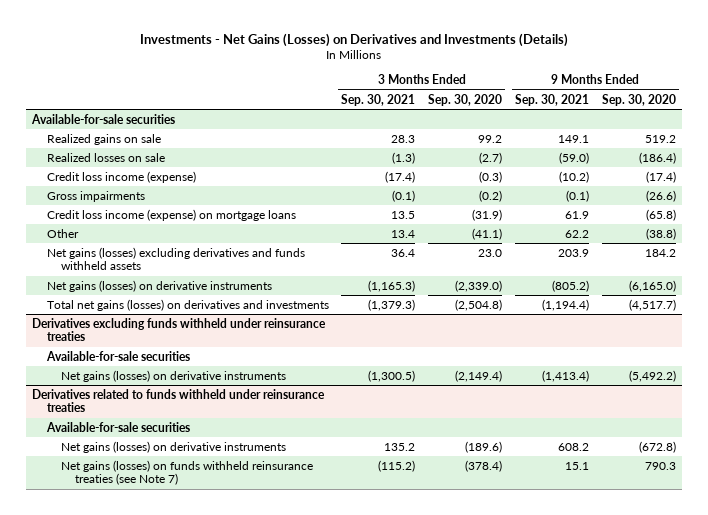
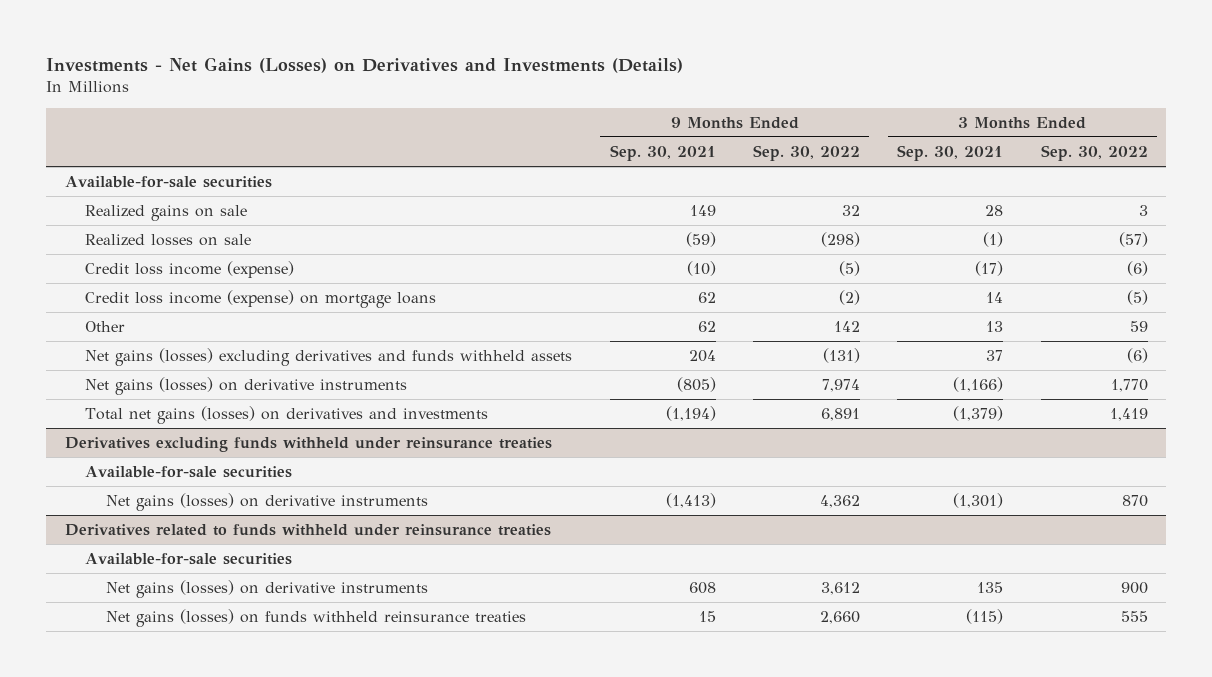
[428,93,503,106] Sep. 30, 2020 -> none
[601,93,676,106] Sep. 30, 2020 -> none
none -> [752,144,860,161] Sep. 30, 2022
none -> [1040,144,1148,161] Sep. 30, 2022
[46,190,145,202] Gross impairments -> none
[391,134,416,143] 28.3 -> [985,204,1004,216] 28
[557,134,589,143] 149.1 -> [689,204,716,216] 149
[392,151,416,164] (1.3) -> [983,231,1004,247] (1)
[558,151,589,164] (59.0) -> [685,231,716,247] (59)
[385,170,416,183] (17.4) -> [975,260,1004,276] (17)
[558,170,589,183] (10.2) -> [686,260,716,276] (10)
[391,210,416,219] 13.5 -> [986,291,1004,303] 14
[564,210,589,219] 61.9 -> [697,291,716,303] 62
[391,229,416,238] 13.4 -> [986,320,1004,332] 13
[564,229,589,238] 62.2 -> [697,320,716,332] 62
[391,248,416,257] 36.4 -> [986,349,1004,361] 37
[557,248,589,257] 203.9 -> [688,349,716,362] 204
[368,279,416,292] (1,165.3) -> [953,376,1004,392] (1,166)
[551,279,589,292] (805.2) -> [676,376,716,392] (805)
[368,298,416,311] (1,379.3) -> [953,405,1004,421] (1,379)
[541,298,589,311] (1,194.4) -> [665,405,716,421] (1,194)
[368,369,416,382] (1,300.5) -> [953,492,1004,508] (1,301)
[541,369,589,382] (1,413.4) -> [665,492,716,508] (1,413)
[384,442,416,451] 135.2 -> [977,581,1004,593] 135
[557,442,589,451] 608.2 -> [688,581,716,594] 608
[60,459,313,486] Net gains (losses) on funds withheld reinsurance treaties (see Note 7) -> [105,608,526,627] Net gains (losses) on funds withheld reinsurance treaties
[378,459,416,472] (115.2) -> [966,608,1004,624] (115)
[564,461,589,470] 15.1 -> [698,610,716,622] 15

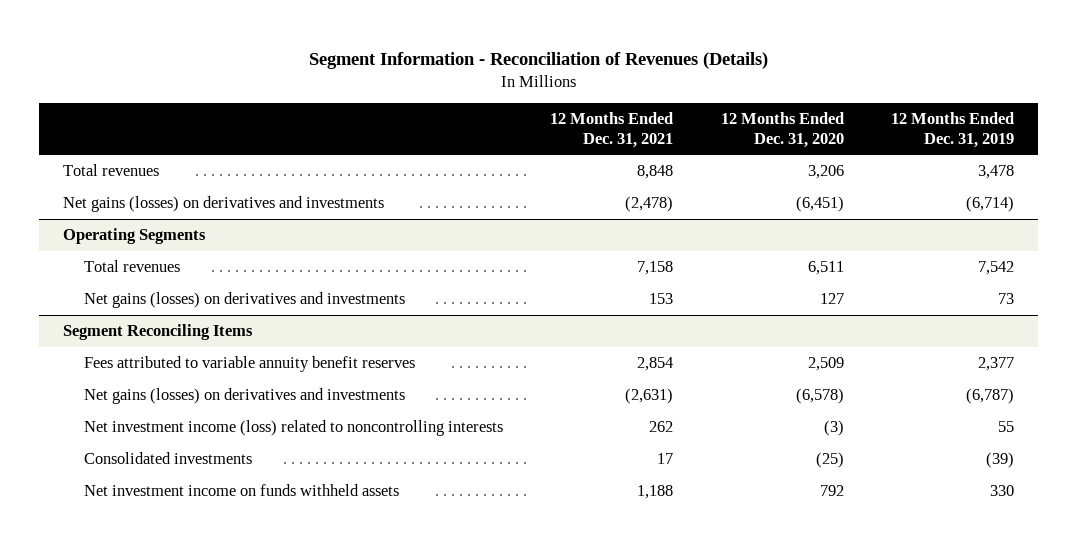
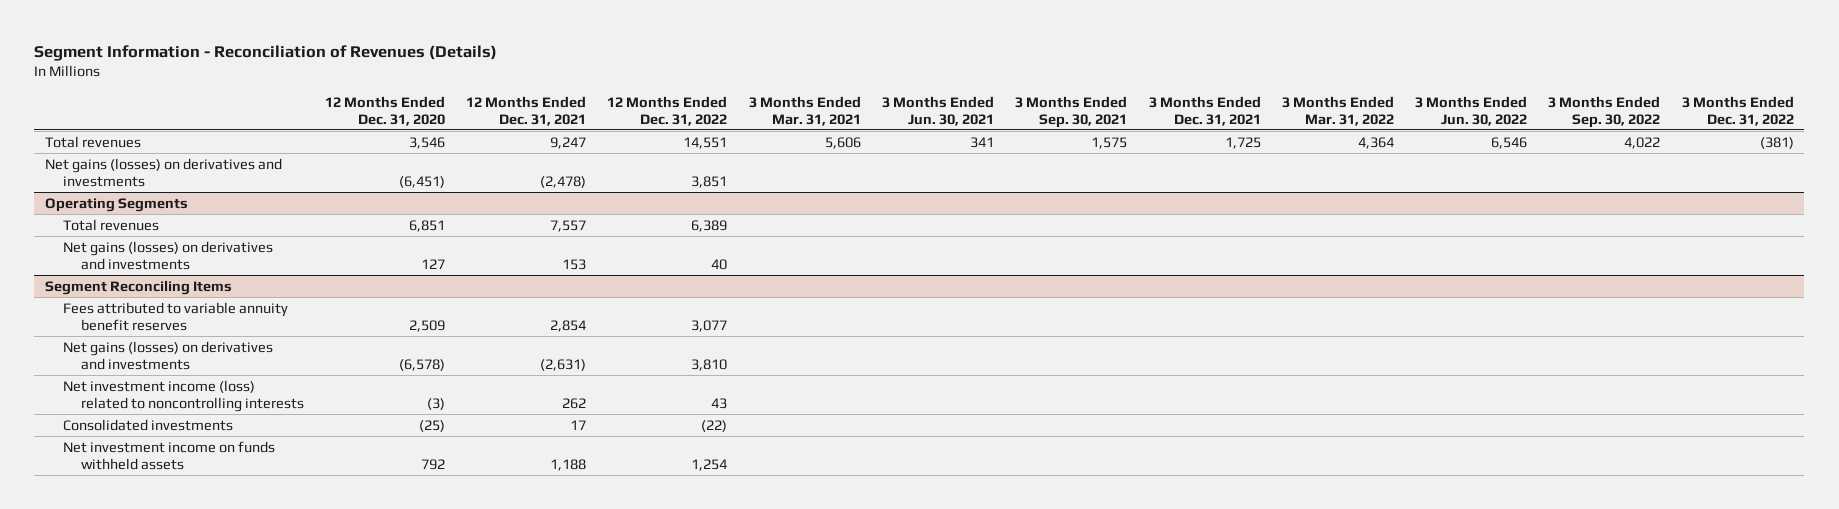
[891,112,1015,148] 12 Months Ended Dec. 31, 2019 -> none
none -> [607,95,728,126] 12 Months Ended Dec. 31, 2022
none -> [748,95,861,126] 3 Months Ended Mar. 31, 2021
none -> [881,95,994,126] 3 Months Ended Jun. 30, 2021
none -> [1015,95,1128,128] 3 Months Ended Sep. 30, 2021
none -> [1148,95,1261,126] 3 Months Ended Dec. 31, 2021
none -> [1281,95,1394,126] 3 Months Ended Mar. 31, 2022
none -> [1415,95,1528,126] 3 Months Ended Jun. 30, 2022
none -> [1548,95,1661,128] 3 Months Ended Sep. 30, 2022
none -> [1681,95,1794,126] 3 Months Ended Dec. 31, 2022
[637,165,674,180] 8,848 -> [550,136,587,149] 9,247
[807,165,844,180] 3,206 -> [408,136,445,149] 3,546
[637,261,674,276] 7,158 -> [550,219,587,232] 7,557
[807,261,844,276] 6,511 -> [408,219,445,232] 6,851

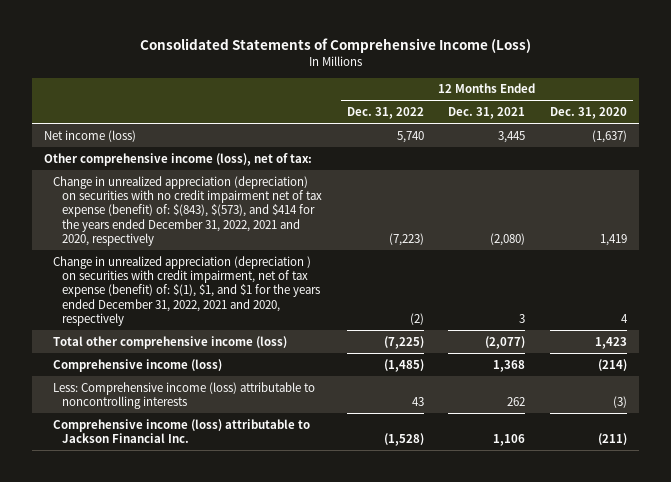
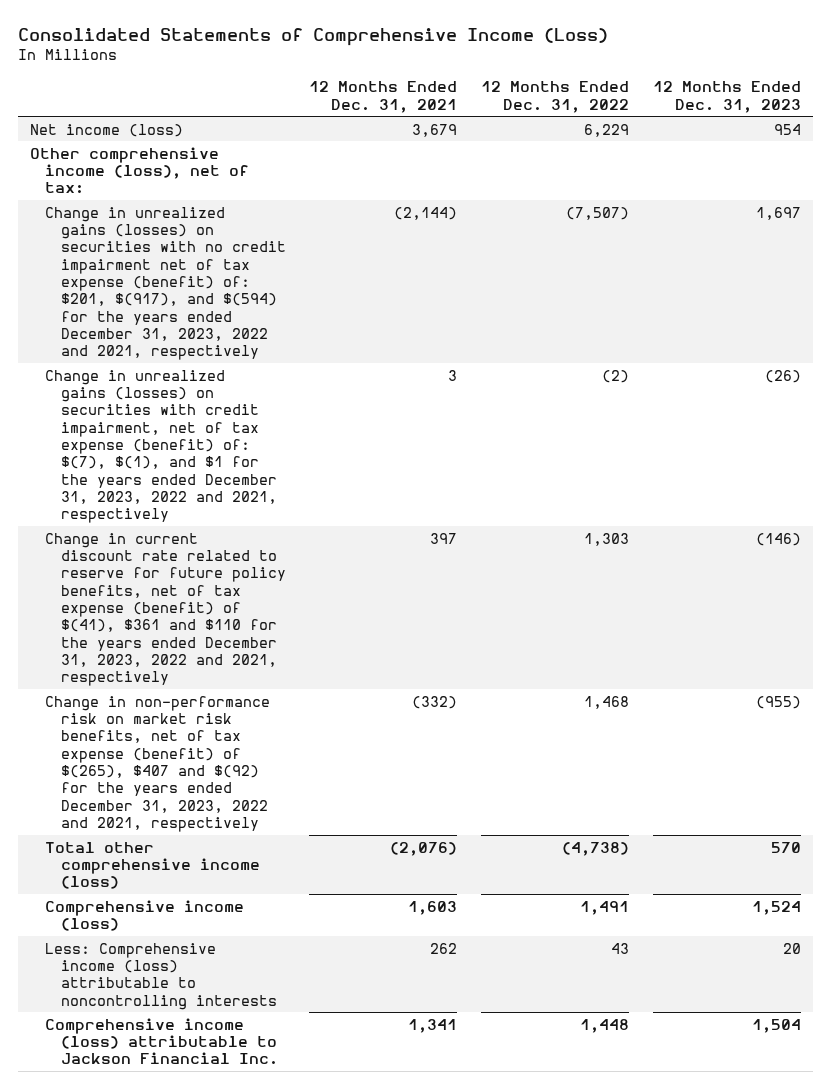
[550,107,628,120] Dec. 31, 2020 -> none
none -> [652,81,801,113] 12 Months Ended Dec. 31, 2023
[396,130,424,143] 5,740 -> [584,123,630,137] 6,229
[498,130,526,143] 3,445 -> [412,123,458,137] 3,679
[53,175,323,247] Change in unrealized appreciation (depreciation) on securities with no credit impairment net of tax expense (benefit) of: $(843), $(573), and $414 for the years ended December 31, 2022, 2021 and 2020, respectively -> [45,206,286,361] Change in unrealized gains (losses) on securities with no credit impairment net of tax expense (benefit) of: $201, $(917), and $(594) for the years ended December 31, 2023, 2022 and 2021, respectively
[388,233,424,247] (7,223) -> [566,206,630,220] (7,507)
[490,233,526,247] (2,080) -> [394,206,458,220] (2,144)
[53,255,321,327] Change in unrealized appreciation (depreciation ) on securities with credit impairment, net of tax expense (benefit) of: $(1), $1, and $1 for the years ended December 31, 2022, 2021 and 2020, respectively -> [45,369,277,524] Change in unrealized gains (losses) on securities with credit impairment, net of tax expense (benefit) of: $(7), $(1), and $1 for the years ended December 31, 2023, 2022 and 2021, respectively
none -> [45,532,286,687] Change in current discount rate related to reserve for future policy benefits, net of tax expense (benefit) of $(41), $361 and $110 for the years ended December 31, 2023, 2022 and 2021, respectively
none -> [45,695,271,833] Change in non-performance risk on market risk benefits, net of tax expense (benefit) of $(265), $407 and $(92) for the years ended December 31, 2023, 2022 and 2021, respectively
[383,335,424,349] (7,225) -> [562,841,630,856] (4,738)
[485,335,526,349] (2,077) -> [390,841,458,856] (2,076)
[383,358,424,372] (1,485) -> [580,900,630,915] 1,491
[493,359,526,372] 1,368 -> [408,900,458,915] 1,603
[383,433,424,447] (1,528) -> [580,1018,630,1033] 1,448
[493,434,526,447] 1,106 -> [408,1018,458,1033] 1,341

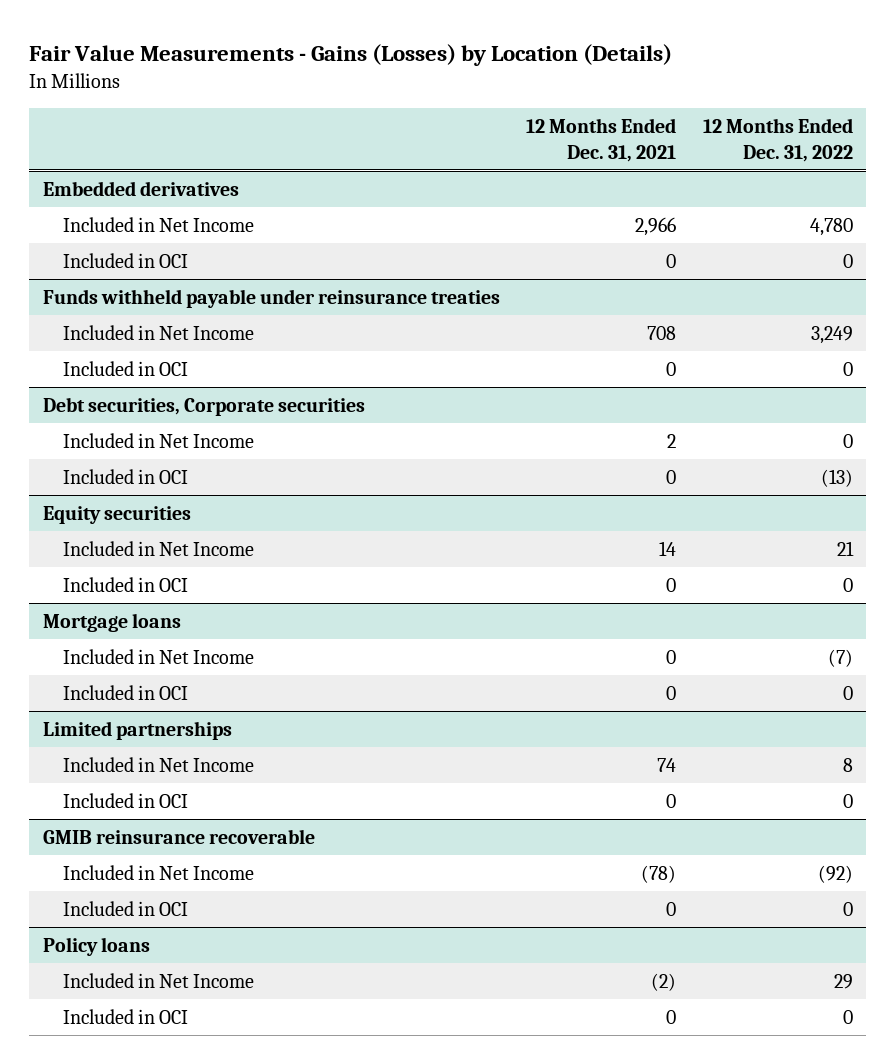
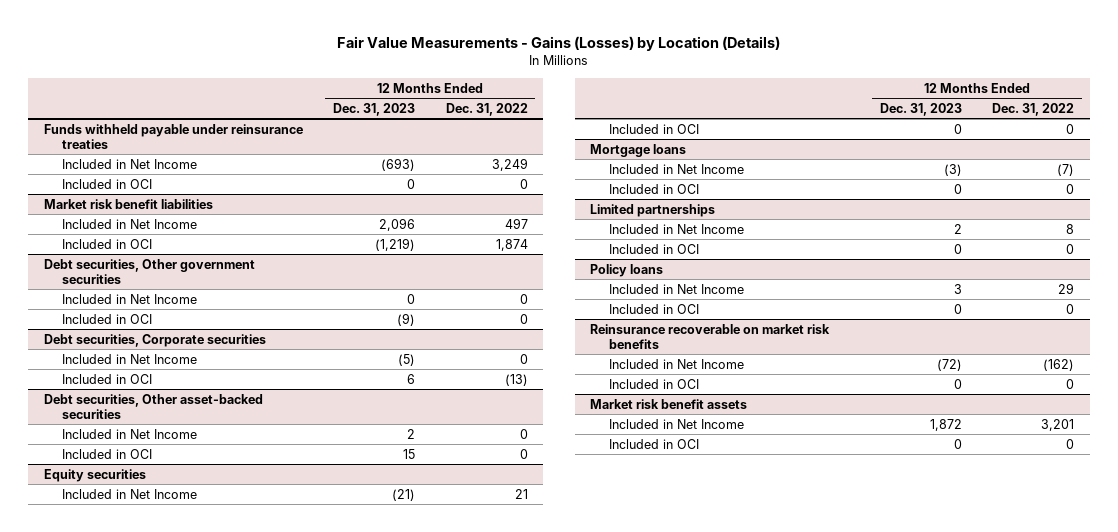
[526,117,677,162] 12 Months Ended Dec. 31, 2021 -> none
none -> [333,102,416,116] Dec. 31, 2023
[42,180,239,196] Embedded derivatives -> none
[62,216,254,232] Included in Net Income -> none
[62,252,188,268] Included in OCI -> none
none -> [43,198,213,209] Market risk benefit liabilities
none -> [62,218,198,229] Included in Net Income
none -> [62,238,153,249] Included in OCI
none -> [43,258,255,284] Debt securities, Other government securities
none -> [62,293,198,304] Included in Net Income
none -> [62,313,153,324] Included in OCI
none -> [43,393,263,419] Debt securities, Other asset-backed securities
none -> [62,428,198,439] Included in Net Income
none -> [62,448,153,459] Included in OCI
[42,828,315,844] GMIB reinsurance recoverable -> none
[62,864,254,880] Included in Net Income -> none
[62,900,188,916] Included in OCI -> none
none -> [590,323,831,349] Reinsurance recoverable on market risk benefits
none -> [608,358,744,369] Included in Net Income
none -> [608,378,699,389] Included in OCI
none -> [590,398,748,409] Market risk benefit assets
none -> [608,418,744,429] Included in Net Income
none -> [608,438,699,449] Included in OCI

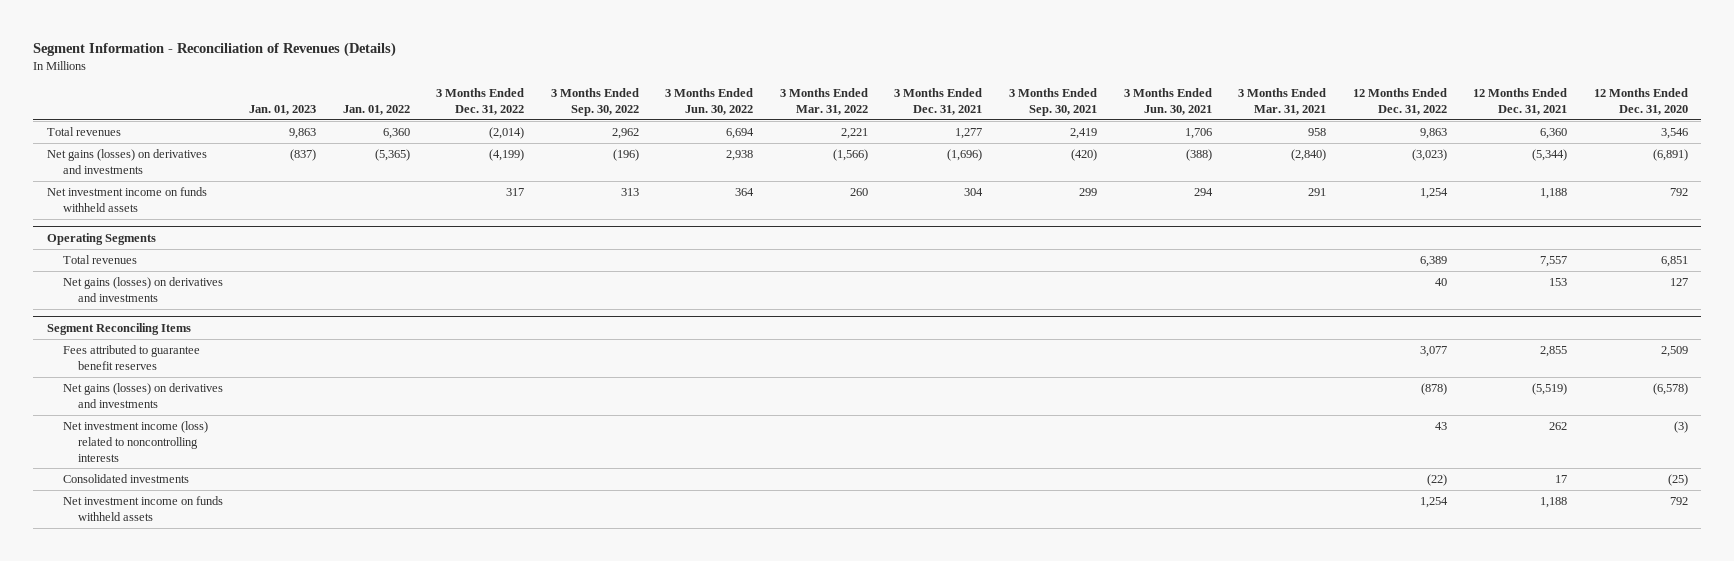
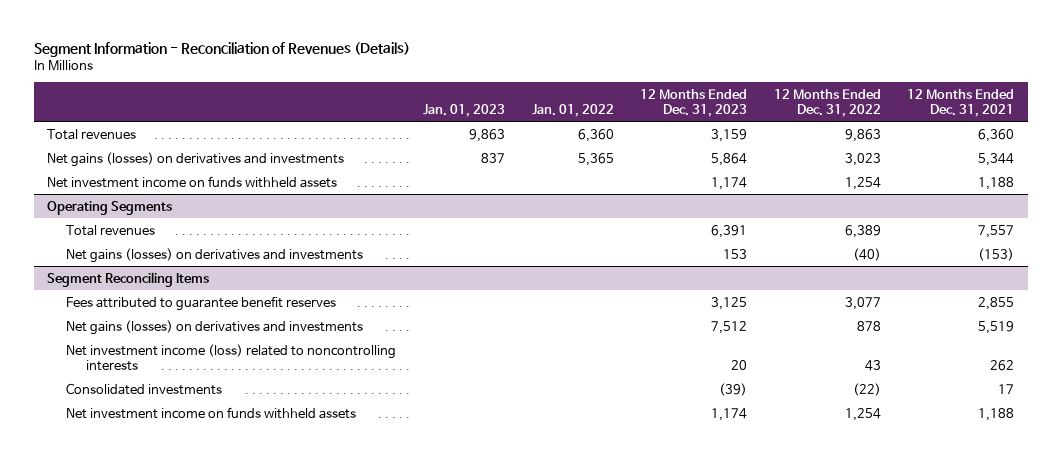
[436,88,525,116] 3 Months Ended Dec. 31, 2022 -> none
[550,88,639,117] 3 Months Ended Sep. 30, 2022 -> none
[665,88,754,116] 3 Months Ended Jun. 30, 2022 -> none
[779,88,868,116] 3 Months Ended Mar. 31, 2022 -> none
[894,88,983,116] 3 Months Ended Dec. 31, 2021 -> none
[1008,88,1097,117] 3 Months Ended Sep. 30, 2021 -> none
[1123,88,1212,116] 3 Months Ended Jun. 30, 2021 -> none
[1238,88,1327,116] 3 Months Ended Mar. 31, 2021 -> none
[1593,88,1688,116] 12 Months Ended Dec. 31, 2020 -> none
none -> [640,88,748,117] 12 Months Ended Dec. 31, 2023
[290,148,317,161] (837) -> [481,152,506,163] 837
[374,148,410,161] (5,365) -> [577,152,614,166] 5,365
[1411,148,1447,161] (3,023) -> [844,152,881,166] 3,023
[1532,148,1568,161] (5,344) -> [978,152,1015,166] 5,344
[1434,277,1447,286] 40 -> [852,247,881,261] (40)
[1549,277,1568,286] 153 -> [978,247,1015,261] (153)
[1420,382,1447,395] (878) -> [856,320,881,331] 878
[1532,382,1568,395] (5,519) -> [978,320,1015,334] 5,519

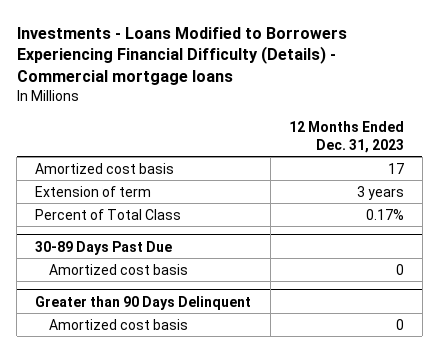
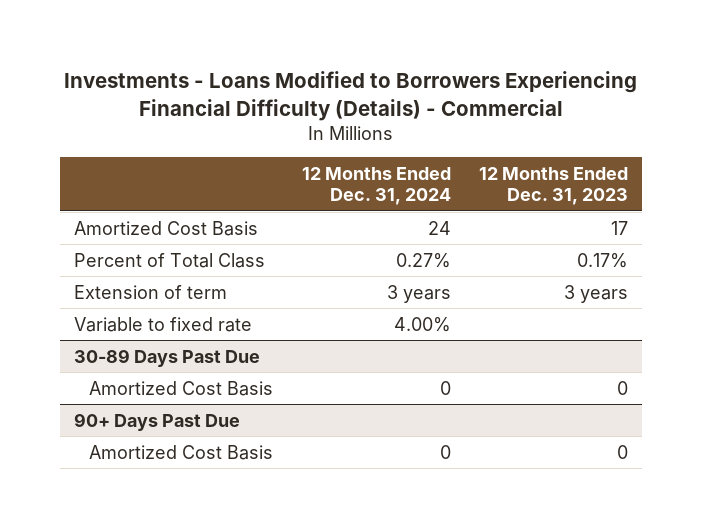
[16,26,347,86] Investments - Loans Modified to Borrowers Experiencing Financial Difficulty (Details) - Commercial mortgage loans -> [64,70,638,121] Investments - Loans Modified to Borrowers Experiencing Financial Difficulty (Details) - Commercial
none -> [301,167,451,205] 12 Months Ended Dec. 31, 2024
[35,162,175,174] Amortized cost basis -> [74,220,259,236] Amortized Cost Basis
[35,185,152,197] Extension of term -> [74,284,228,299] Extension of term
none -> [74,316,253,332] Variable to fixed rate
[48,263,188,275] Amortized cost basis -> [89,380,274,396] Amortized Cost Basis
[35,295,252,310] Greater than 90 Days Delinquent -> [74,412,241,431] 90+ Days Past Due
[48,318,188,330] Amortized cost basis -> [89,444,274,460] Amortized Cost Basis

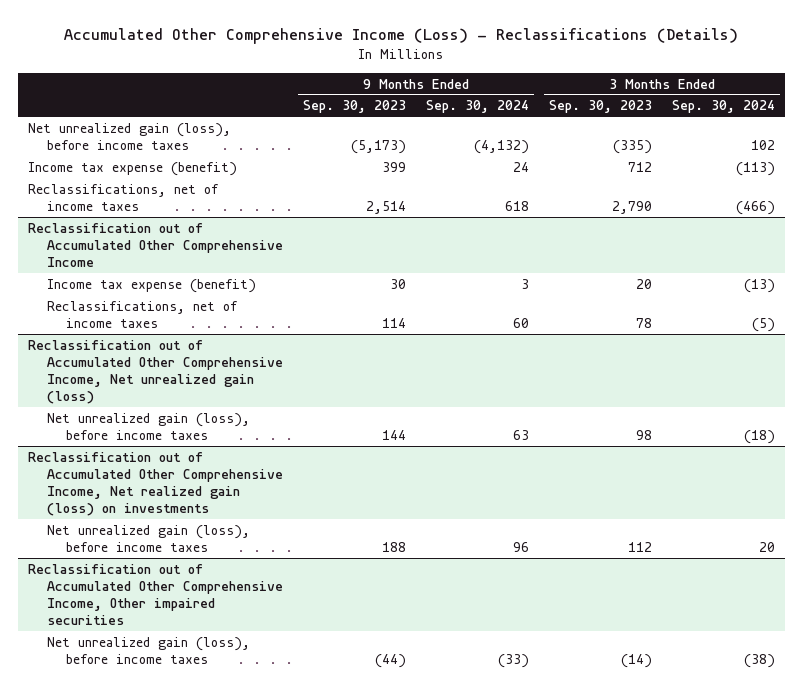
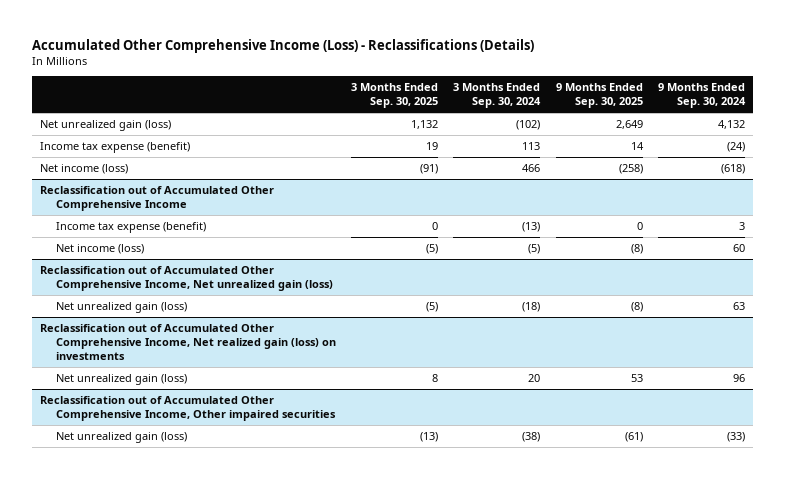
[303,100,407,114] Sep. 30, 2023 -> none
[548,100,652,114] Sep. 30, 2023 -> none
none -> [350,82,438,109] 3 Months Ended Sep. 30, 2025
none -> [555,82,643,109] 9 Months Ended Sep. 30, 2025
[28,122,232,150] Net unrealized gain (loss), before income taxes -> [40,120,172,132] Net unrealized gain (loss)
[473,139,529,154] (4,132) -> [718,120,746,130] 4,132
[750,139,775,150] 102 -> [516,120,541,131] (102)
[512,161,529,172] 24 -> [727,142,746,153] (24)
[735,161,775,176] (113) -> [522,142,541,151] 113
[28,183,220,211] Reclassifications, net of income taxes -> [40,164,129,175] Net income (loss)
[504,200,529,211] 618 -> [721,164,746,175] (618)
[735,200,775,215] (466) -> [522,164,541,173] 466
[47,300,239,328] Reclassifications, net of income taxes -> [55,244,144,255] Net income (loss)
[47,412,251,440] Net unrealized gain (loss), before income taxes -> [55,302,187,314] Net unrealized gain (loss)
[47,524,251,552] Net unrealized gain (loss), before income taxes -> [55,374,187,386] Net unrealized gain (loss)
[47,636,251,664] Net unrealized gain (loss), before income taxes -> [55,432,187,444] Net unrealized gain (loss)

